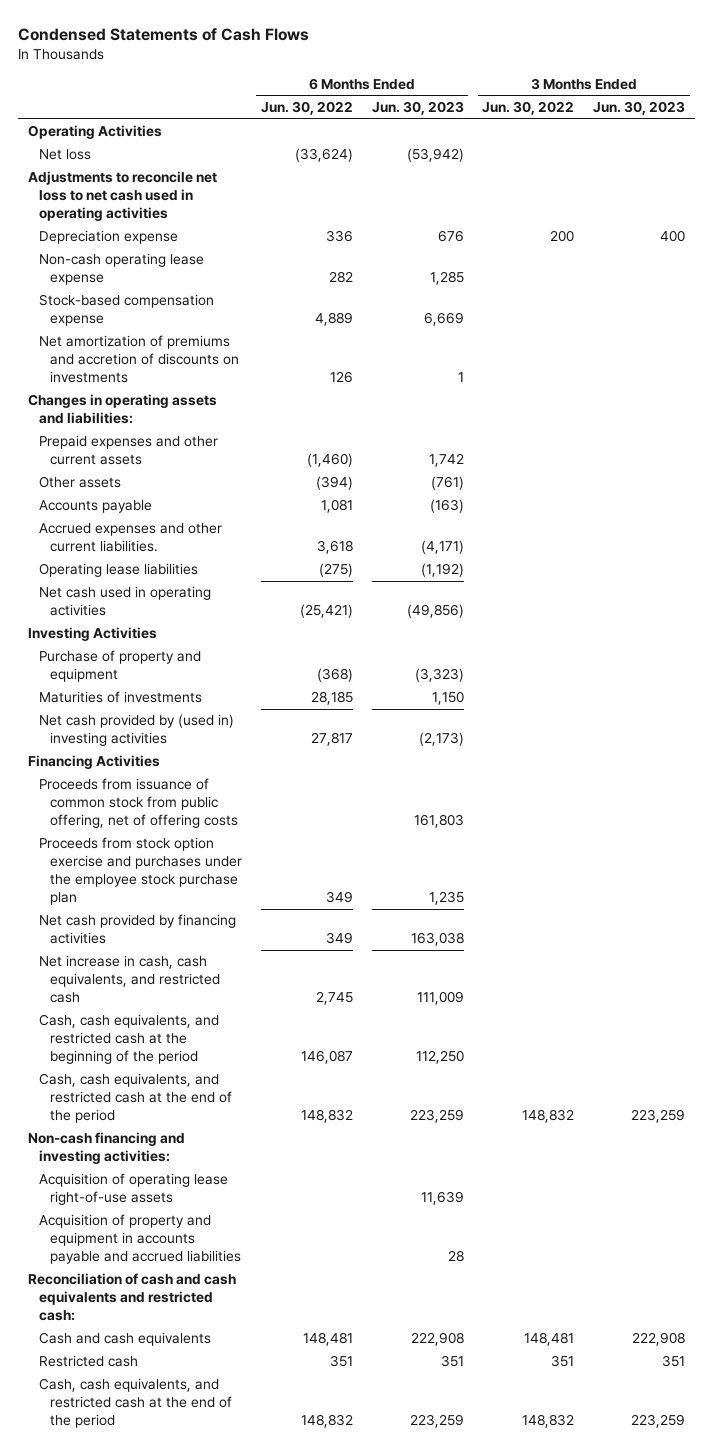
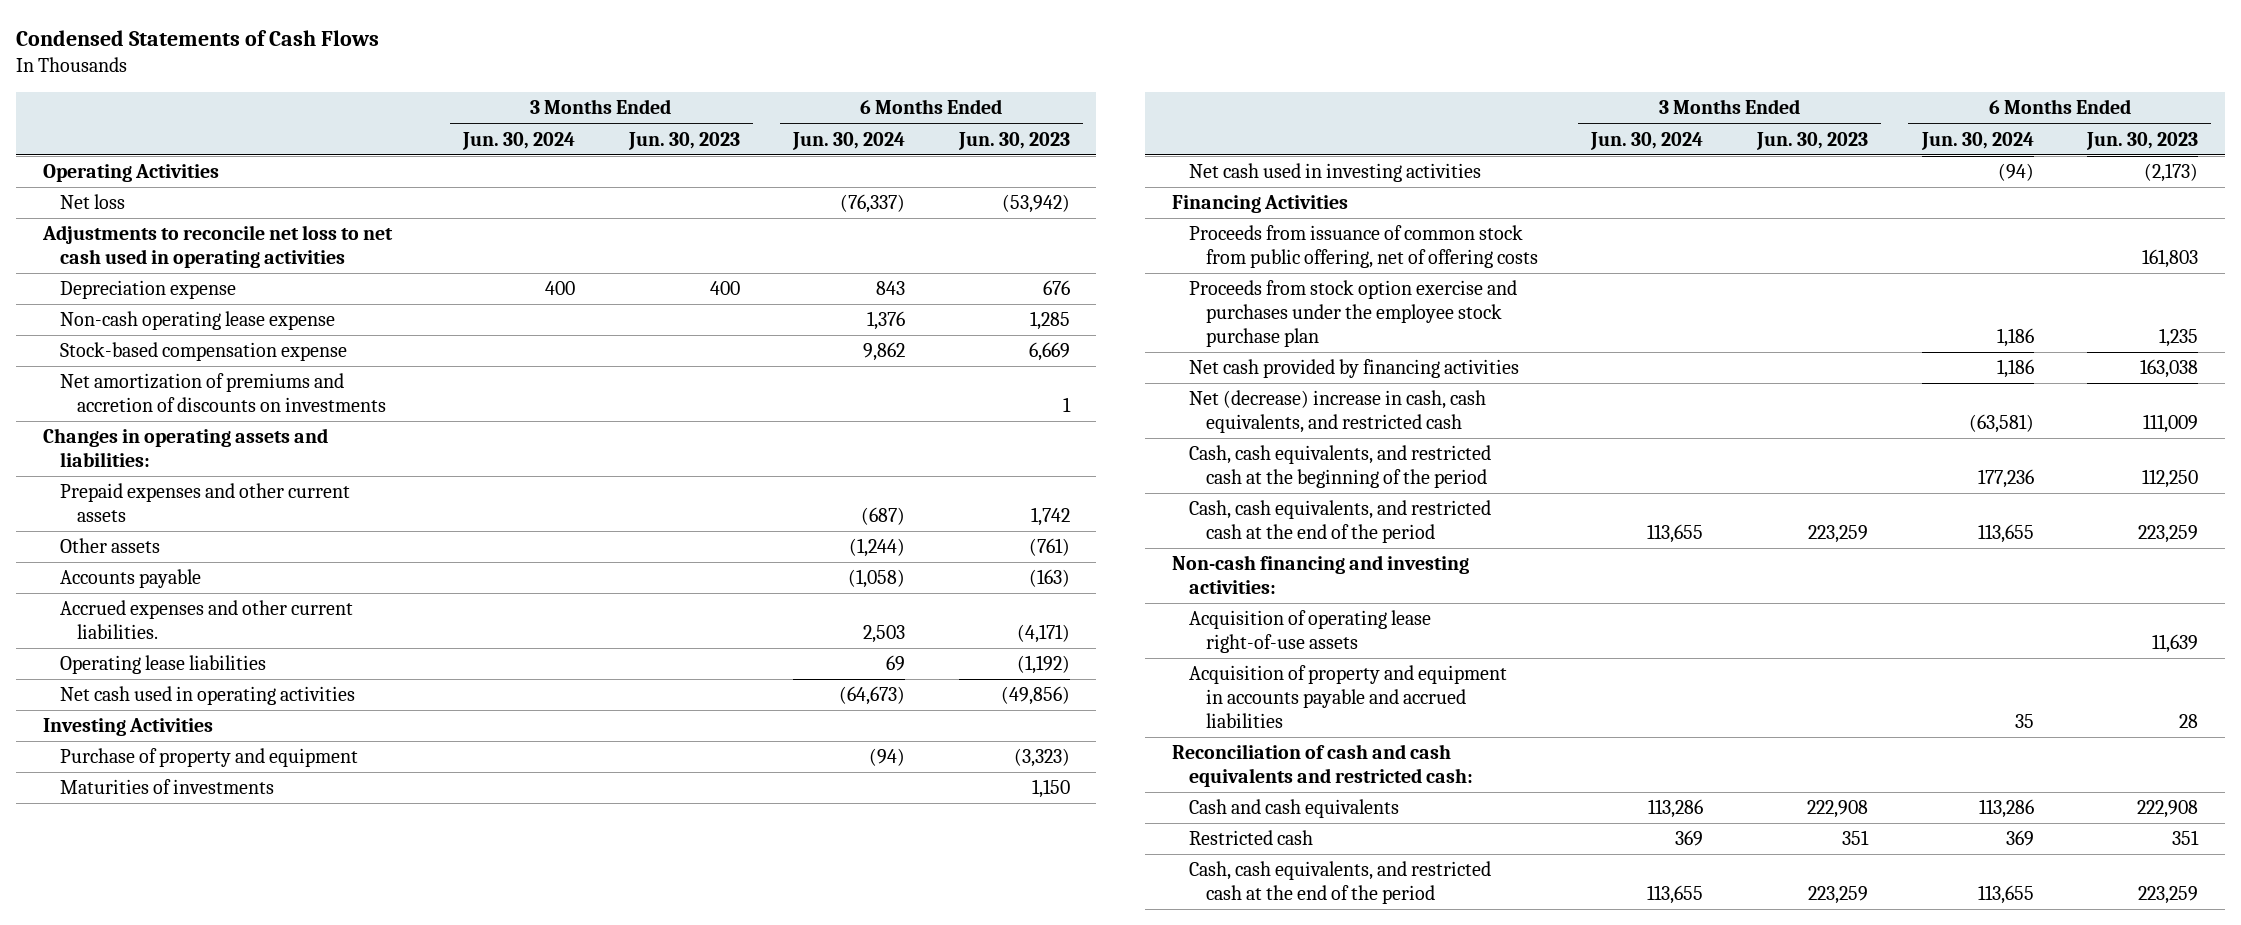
[260,101,353,116] Jun. 30, 2022 -> none
[482,101,575,116] Jun. 30, 2022 -> none
none -> [461,131,575,150] Jun. 30, 2024
none -> [792,131,906,150] Jun. 30, 2024
[38,714,234,747] Net cash provided by (used in) investing activities -> [1188,163,1481,183] Net cash used in investing activities
[38,955,220,1004] Net increase in cash, cash equivalents, and restricted cash -> [1188,390,1486,433] Net (decrease) increase in cash, cash equivalents, and restricted cash

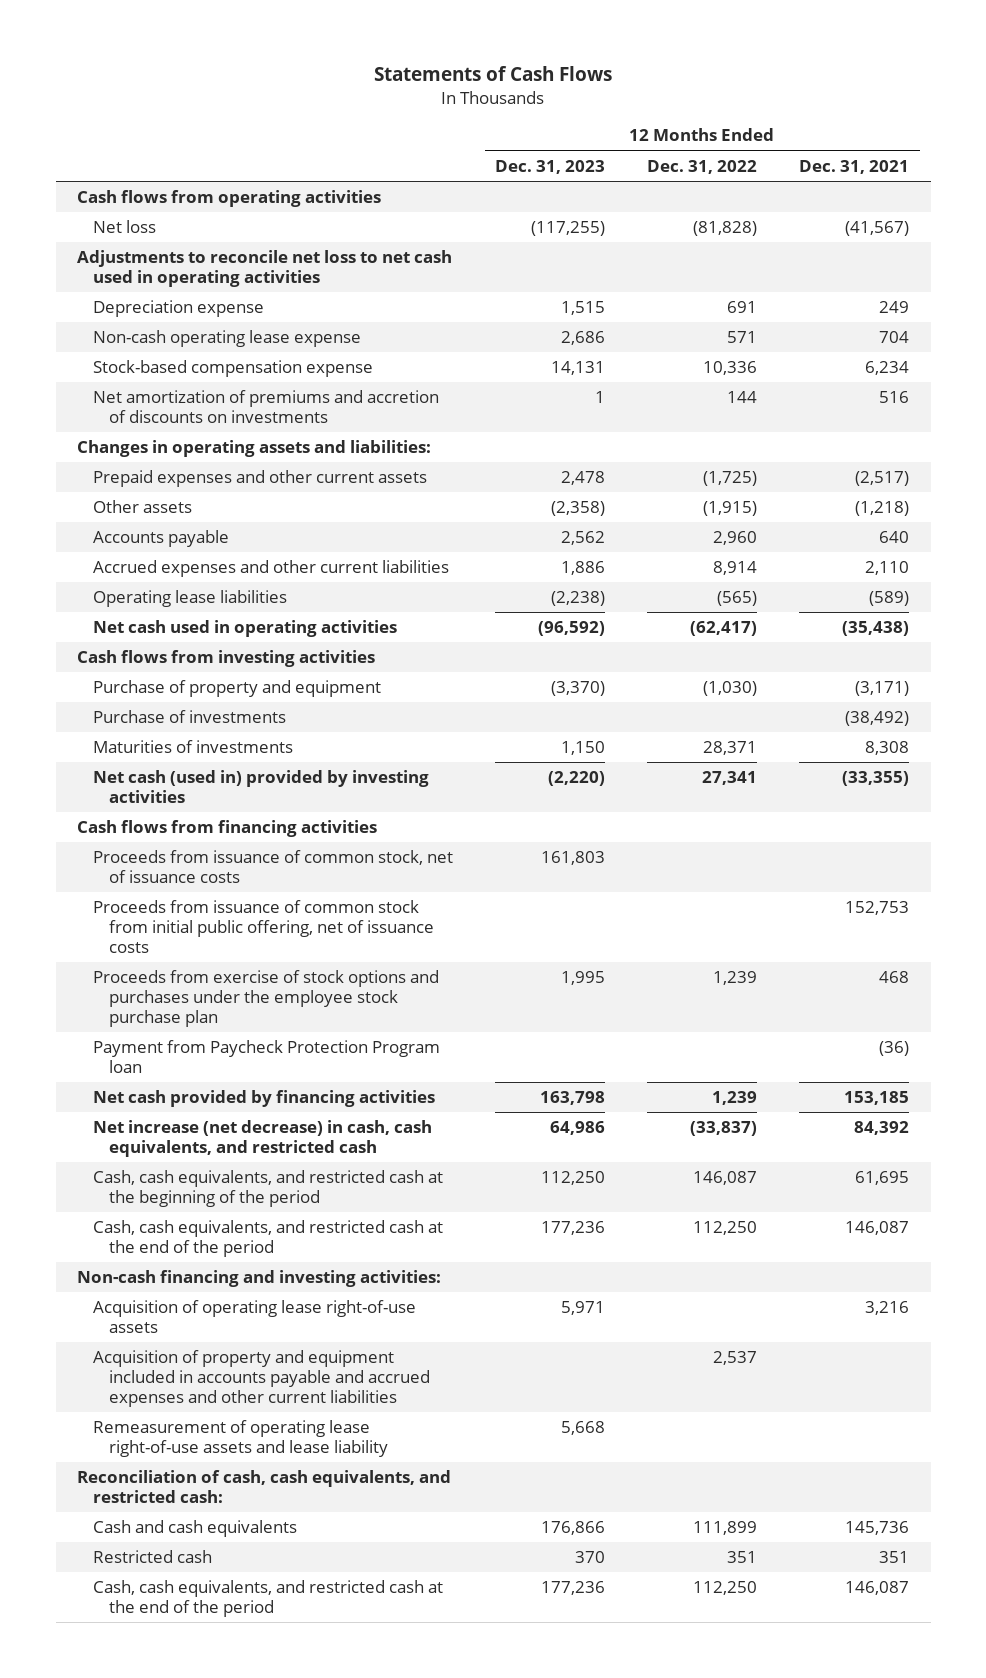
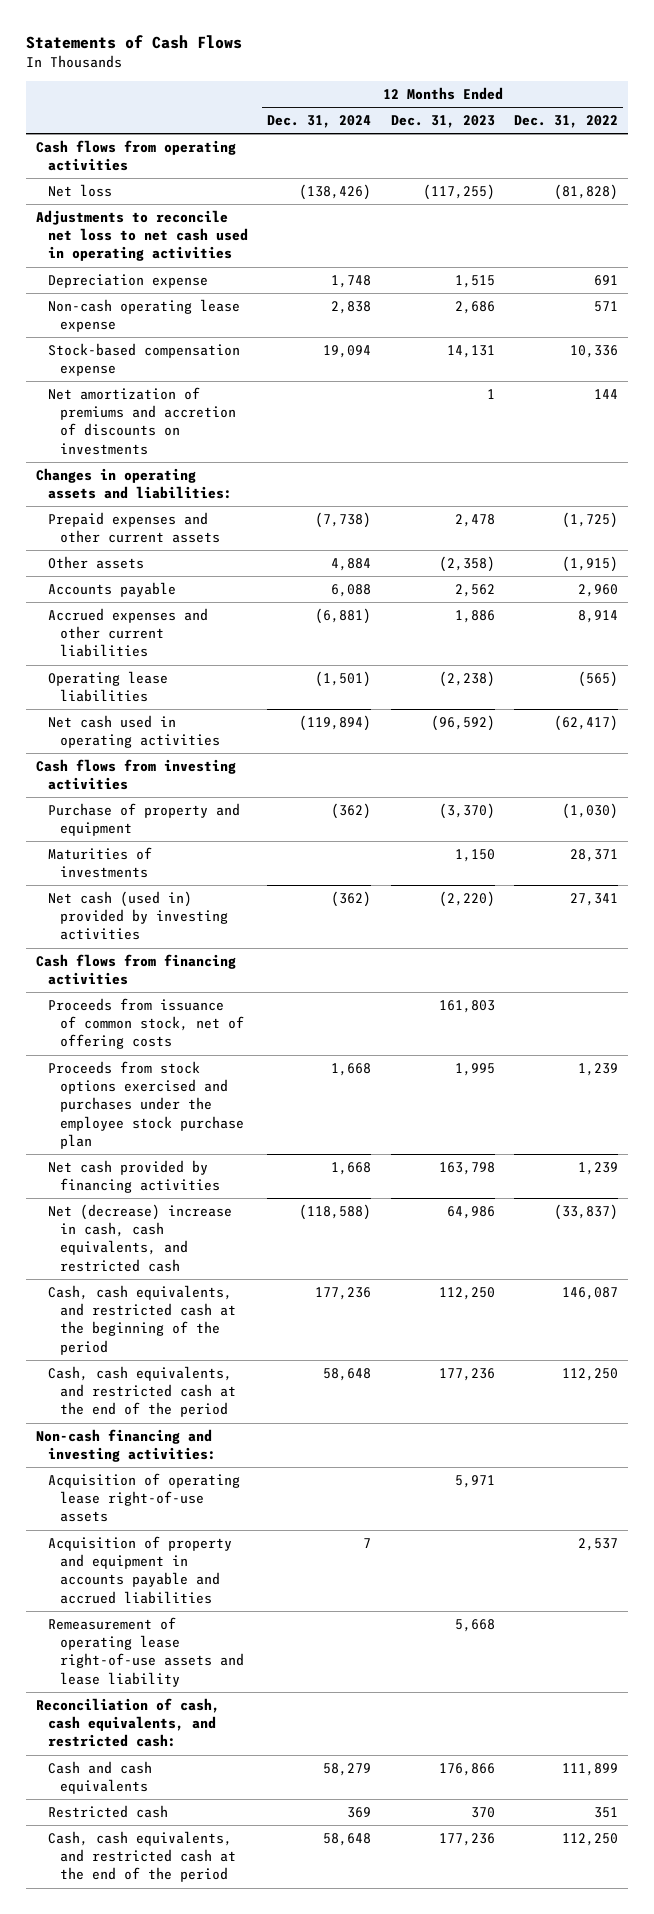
[799,159,910,174] Dec. 31, 2021 -> none
none -> [267,115,372,129] Dec. 31, 2024
[93,710,287,724] Purchase of investments -> none
[93,900,435,953] Proceeds from issuance of common stock from initial public offering, net of issuance costs -> none
[93,1040,441,1074] Payment from Paycheck Protection Program loan -> none
[93,850,454,884] Proceeds from issuance of common stock, net of issuance costs -> [47,997,244,1050] Proceeds from issuance of common stock, net of offering costs
[93,970,440,1027] Proceeds from exercise of stock options and purchases under the employee stock purchase plan -> [47,1060,244,1149] Proceeds from stock options exercised and purchases under the employee stock purchase plan
[93,1120,433,1158] Net increase (net decrease) in cash, cash equivalents, and restricted cash -> [47,1203,232,1272] Net (decrease) increase in cash, cash equivalents, and restricted cash
[93,1350,431,1407] Acquisition of property and equipment included in accounts payable and accrued expenses and other current liabilities -> [47,1535,232,1604] Acquisition of property and equipment in accounts payable and accrued liabilities

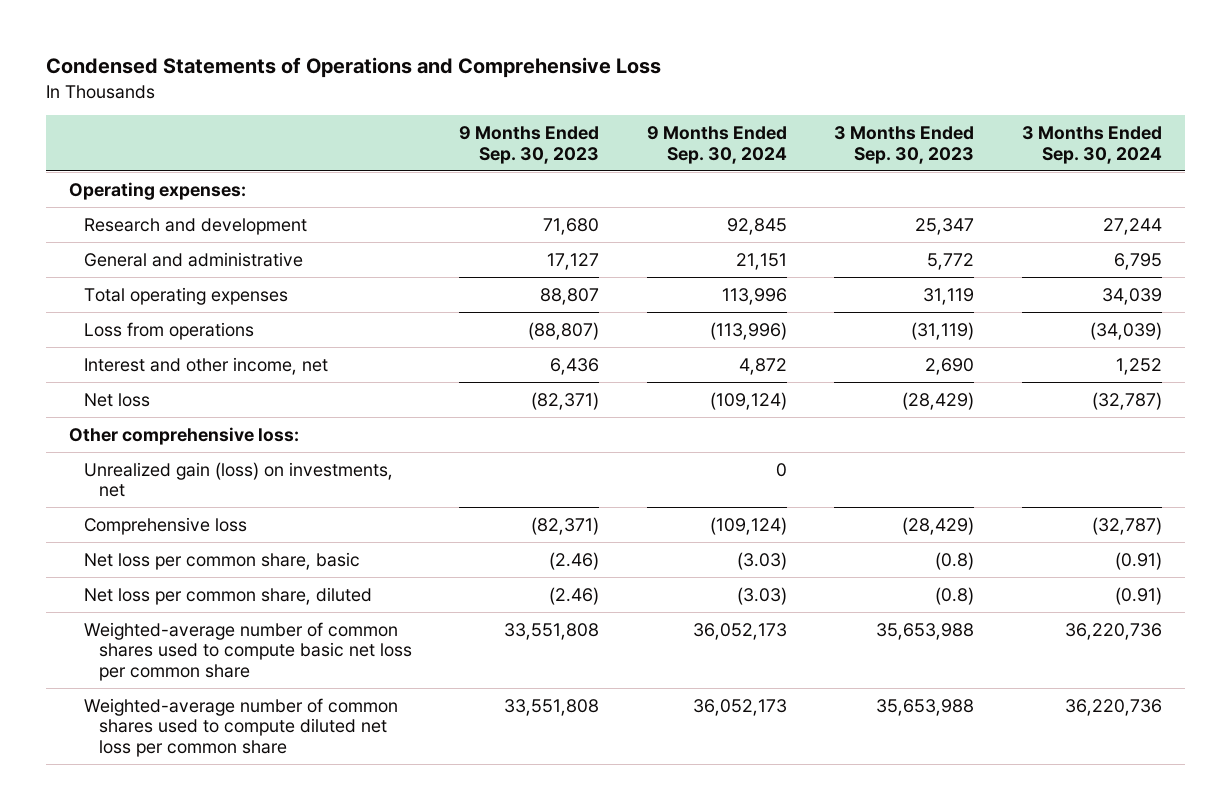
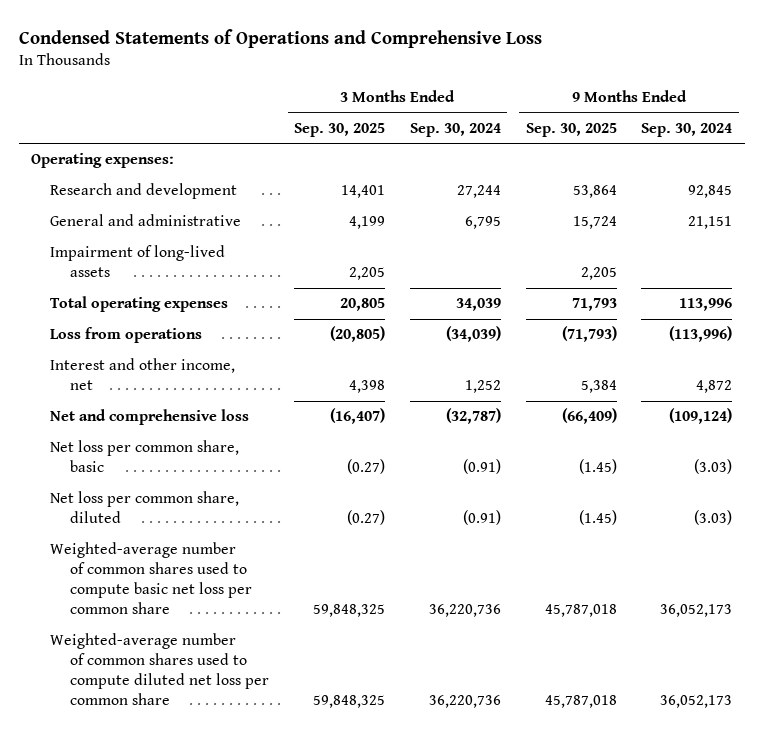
[459,126,600,164] 9 Months Ended Sep. 30, 2023 -> none
[834,126,975,164] 3 Months Ended Sep. 30, 2023 -> none
none -> [293,122,385,137] Sep. 30, 2025
none -> [525,122,617,137] Sep. 30, 2025
none -> [50,245,226,278] Impairment of long-lived assets
[84,392,151,407] Net loss -> none
[69,426,300,445] Other comprehensive loss: -> none
[84,461,394,498] Unrealized gain (loss) on investments, net -> none
[84,516,248,535] Comprehensive loss -> [50,409,250,426] Net and comprehensive loss

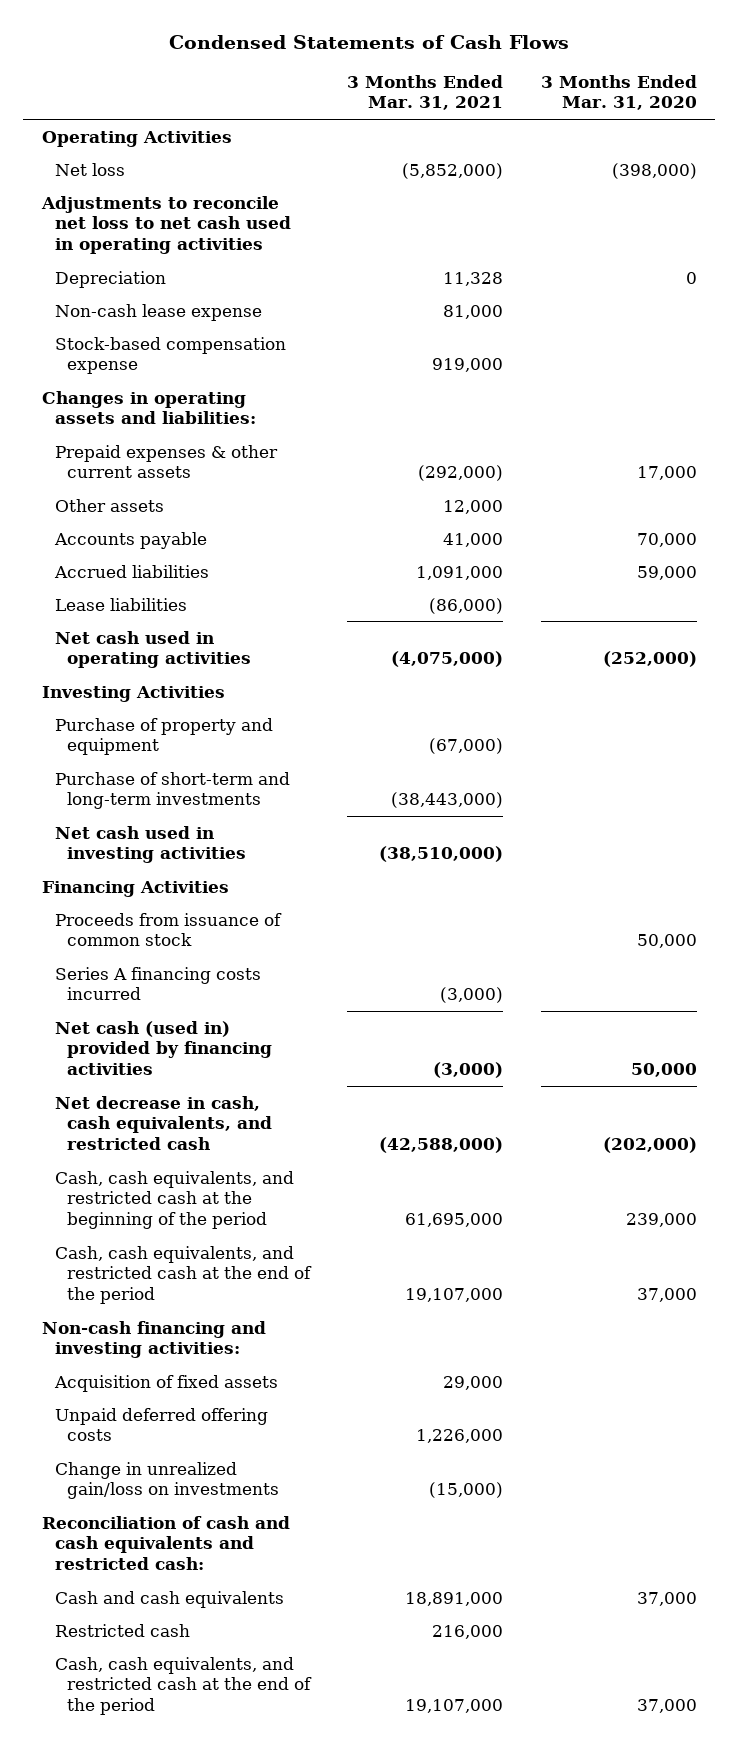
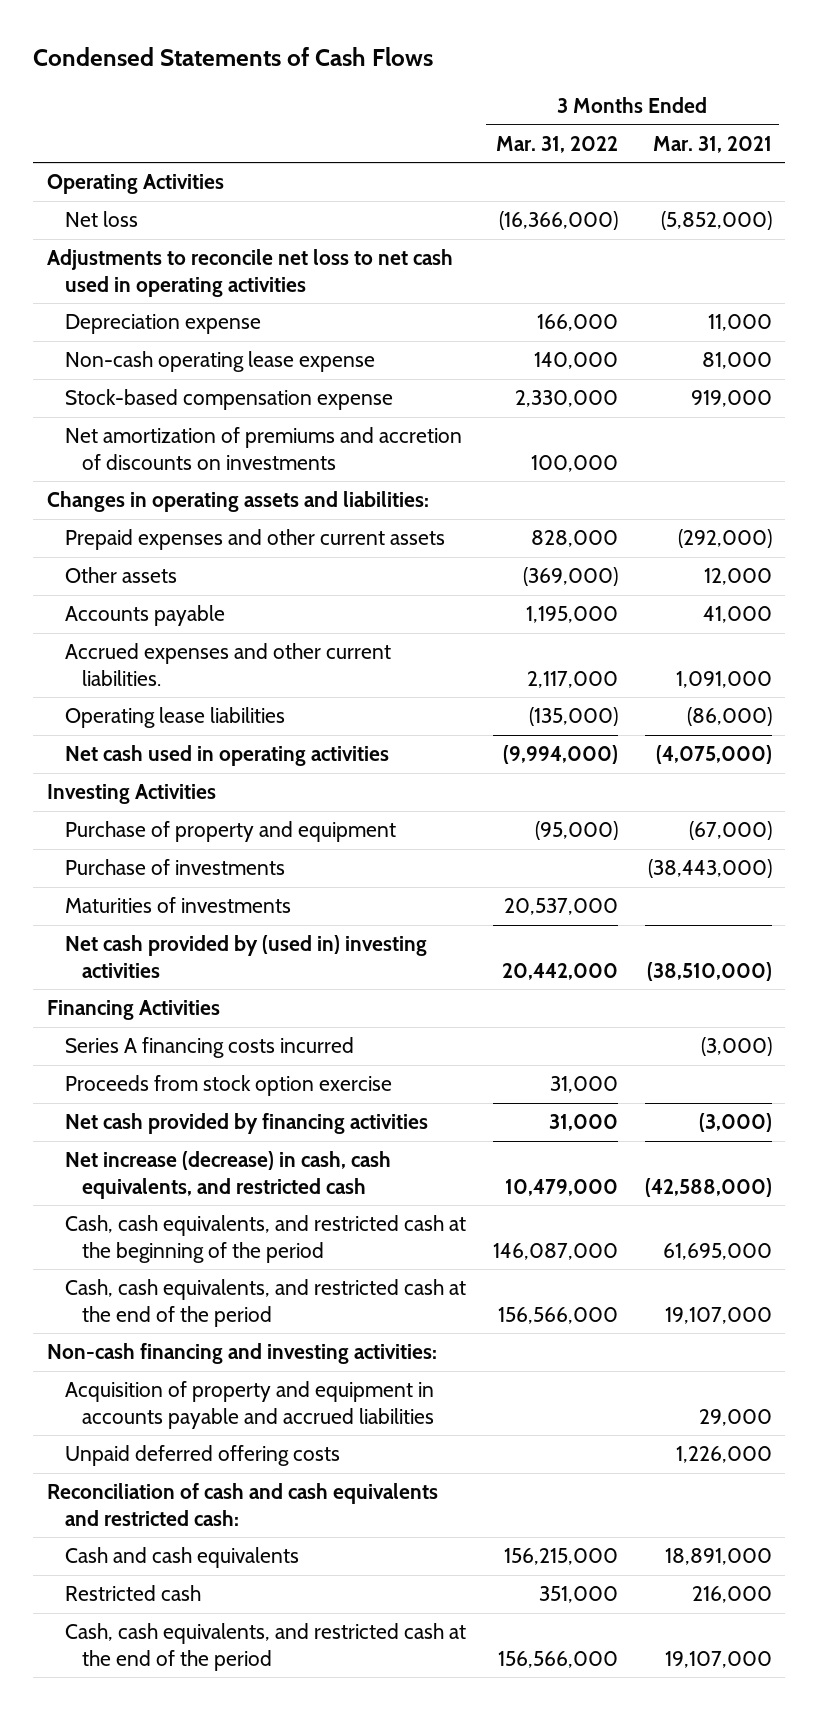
[540,74,697,111] 3 Months Ended Mar. 31, 2020 -> none
none -> [495,136,618,154] Mar. 31, 2022
[54,270,166,288] Depreciation -> [64,314,261,335] Depreciation expense
[443,271,504,286] 11,328 -> [707,314,772,332] 11,000
[54,303,262,321] Non-cash lease expense -> [64,351,375,373] Non-cash operating lease expense
none -> [64,427,462,471] Net amortization of premiums and accretion of discounts on investments
[54,444,278,479] Prepaid expenses & other current assets -> [64,529,445,551] Prepaid expenses and other current assets
[53,564,209,578] Accrued liabilities -> [64,643,391,687] Accrued expenses and other current liabilities.
[54,597,187,611] Lease liabilities -> [64,707,285,729] Operating lease liabilities
[54,771,290,810] Purchase of short-term and long-term investments -> [64,859,285,876] Purchase of investments
none -> [64,897,291,914] Maturities of investments
[54,825,247,864] Net cash used in investing activities -> [64,935,427,979] Net cash provided by (used in) investing activities
[54,912,282,947] Proceeds from issuance of common stock -> none
none -> [64,1075,392,1097] Proceeds from stock option exercise
[54,1020,273,1076] Net cash (used in) provided by financing activities -> [64,1113,428,1135] Net cash provided by financing activities
[54,1095,273,1151] Net decrease in cash, cash equivalents, and restricted cash -> [64,1151,391,1200] Net increase (decrease) in cash, cash equivalents, and restricted cash
[53,1374,278,1392] Acquisition of fixed assets -> [64,1381,435,1430] Acquisition of property and equipment in accounts payable and accrued liabilities
[54,1461,280,1500] Change in unrealized gain/loss on investments -> none

